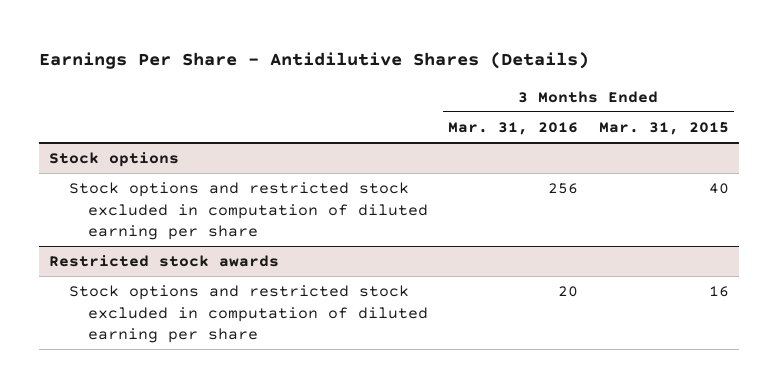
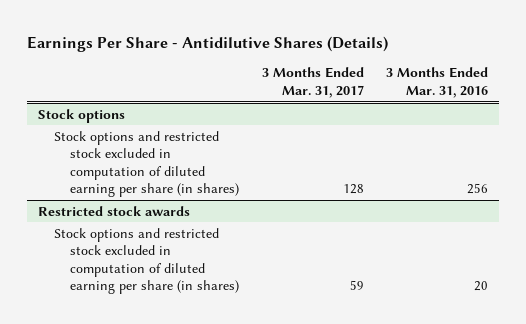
[598,121,729,135] Mar. 31, 2015 -> none
none -> [261,67,364,99] 3 Months Ended Mar. 31, 2017
[68,181,428,241] Stock options and restricted stock excluded in computation of diluted earning per share -> [54,130,240,198] Stock options and restricted stock excluded in computation of diluted earning per share (in shares)
[68,284,428,344] Stock options and restricted stock excluded in computation of diluted earning per share -> [54,227,240,295] Stock options and restricted stock excluded in computation of diluted earning per share (in shares)

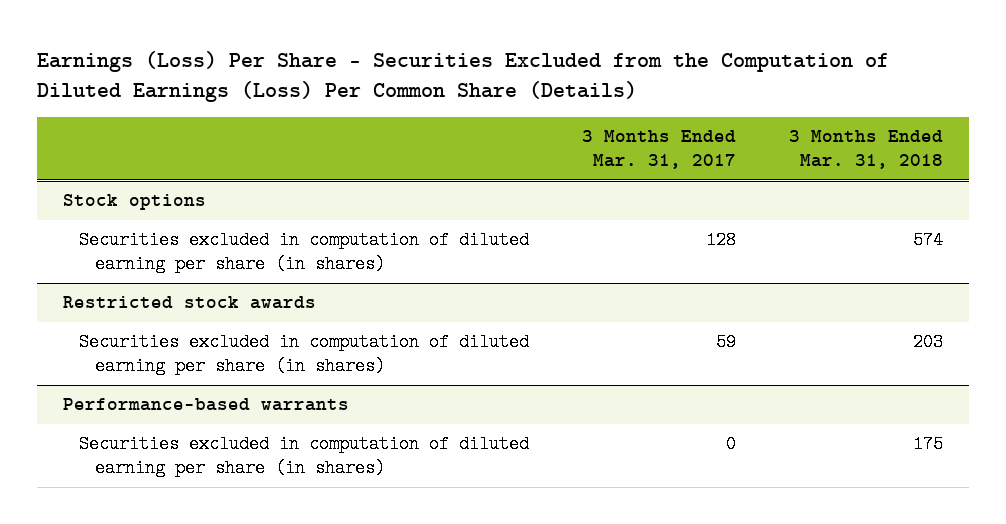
[26,36,388,53] Earnings Per Share - Antidilutive Shares (Details) -> [36,51,889,103] Earnings (Loss) Per Share - Securities Excluded from the Computation of Diluted Earnings (Loss) Per Common Share (Details)
[385,67,488,99] 3 Months Ended Mar. 31, 2016 -> none
none -> [788,130,943,170] 3 Months Ended Mar. 31, 2018
[54,130,240,198] Stock options and restricted stock excluded in computation of diluted earning per share (in shares) -> [79,231,530,274] Securities excluded in computation of diluted earning per share (in shares)
[54,227,240,295] Stock options and restricted stock excluded in computation of diluted earning per share (in shares) -> [79,333,530,376] Securities excluded in computation of diluted earning per share (in shares)
none -> [63,398,350,412] Performance-based warrants
none -> [79,435,530,478] Securities excluded in computation of diluted earning per share (in shares)

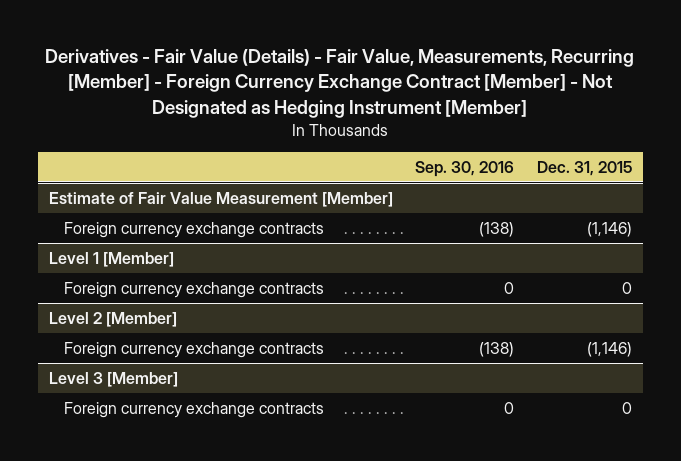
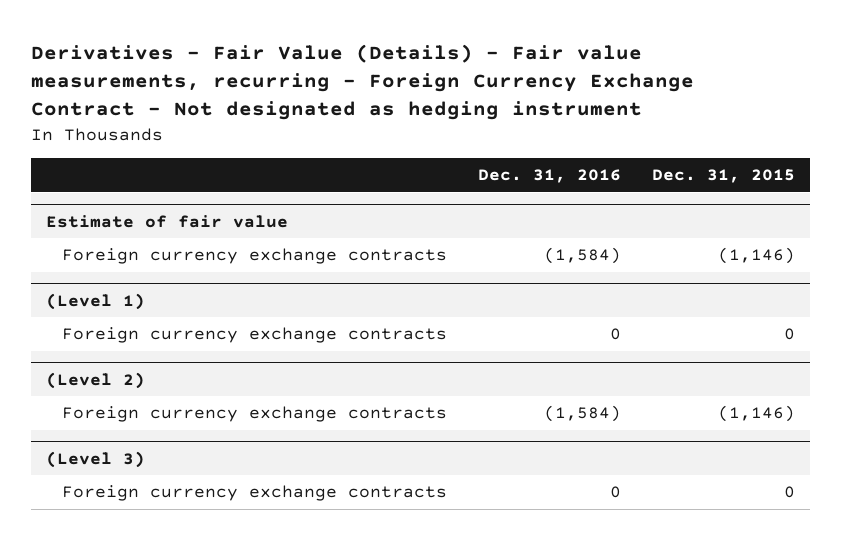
[45,49,635,118] Derivatives - Fair Value (Details) - Fair Value, Measurements, Recurring [Member] - Foreign Currency Exchange Contract [Member] - Not Designated as Hedging Instrument [Member] -> [30,43,694,121] Derivatives - Fair Value (Details) - Fair value measurements, recurring - Foreign Currency Exchange Contract - Not designated as hedging instrument
[415,160,515,177] Sep. 30, 2016 -> none
none -> [477,168,621,183] Dec. 31, 2016
[49,191,394,207] Estimate of Fair Value Measurement [Member] -> [45,214,288,228] Estimate of fair value
[49,251,175,267] Level 1 [Member] -> [45,292,145,310] (Level 1)
[49,311,178,327] Level 2 [Member] -> [45,371,145,389] (Level 2)
[49,371,179,387] Level 3 [Member] -> [45,450,145,468] (Level 3)

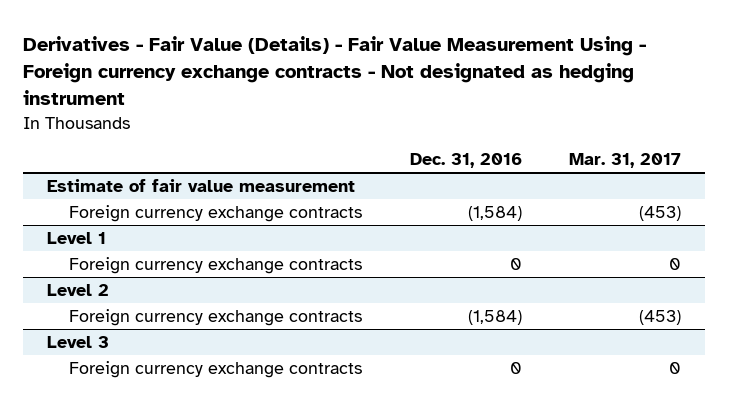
[30,43,694,121] Derivatives - Fair Value (Details) - Fair value measurements, recurring - Foreign Currency Exchange Contract - Not designated as hedging instrument -> [23,35,647,106] Derivatives - Fair Value (Details) - Fair Value Measurement Using - Foreign currency exchange contracts - Not designated as hedging instrument
[651,168,795,183] Dec. 31, 2015 -> none
none -> [569,153,682,169] Mar. 31, 2017
[45,214,288,228] Estimate of fair value -> [47,178,356,192] Estimate of fair value measurement
[45,292,145,310] (Level 1) -> [47,231,107,244] Level 1
[45,371,145,389] (Level 2) -> [47,283,110,296] Level 2
[45,450,145,468] (Level 3) -> [47,335,110,348] Level 3

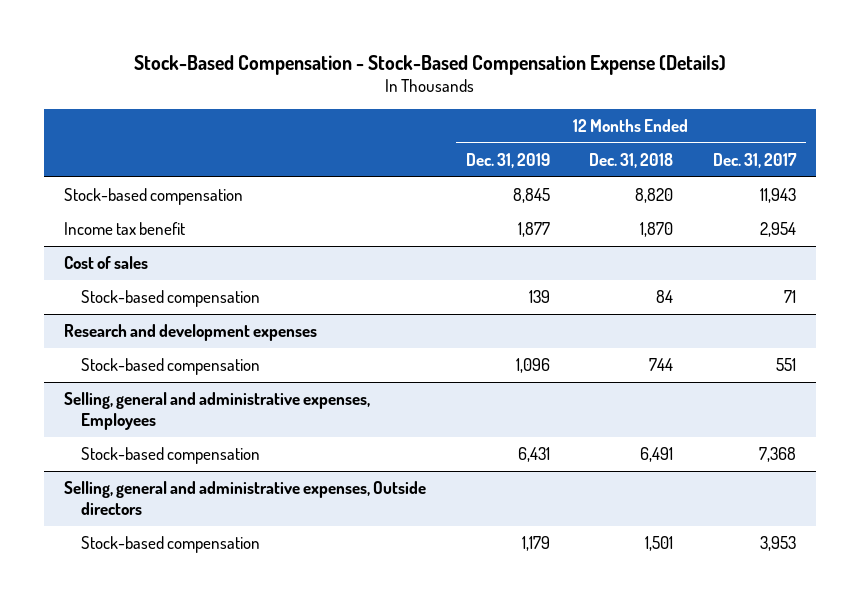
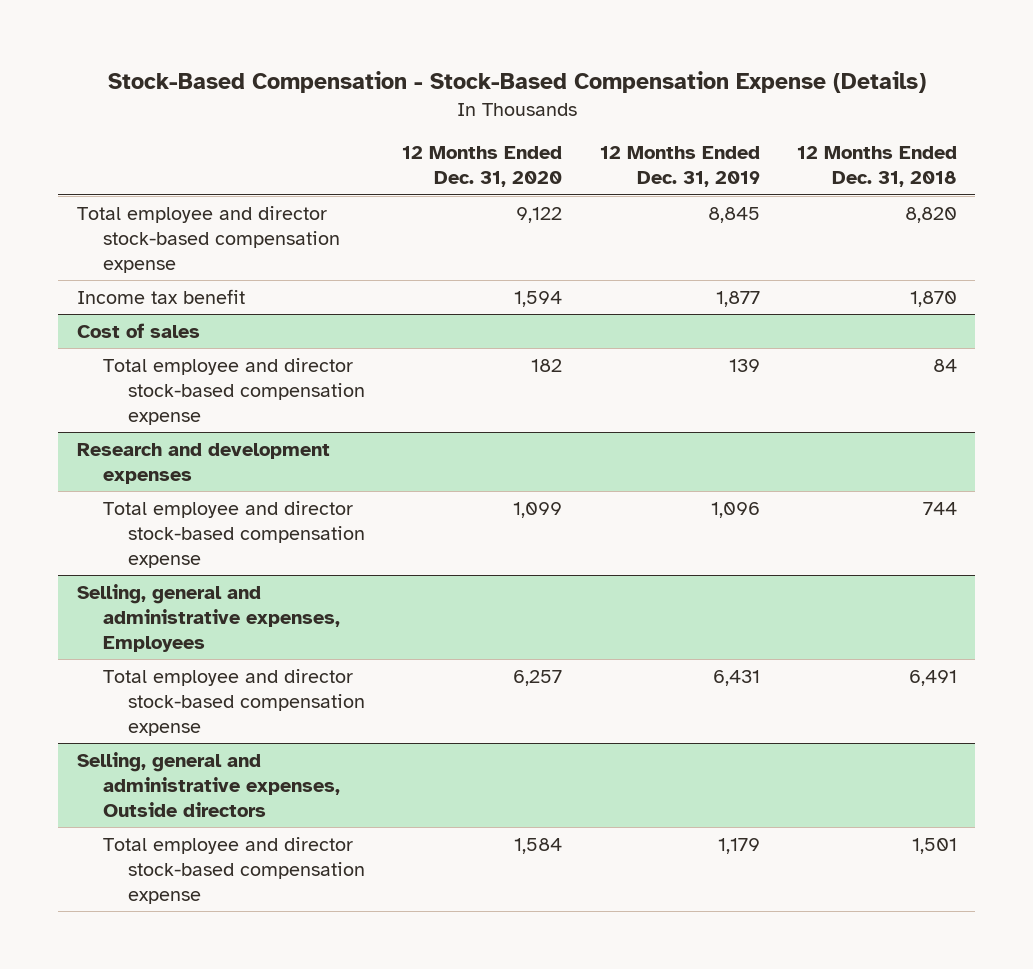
[713,152,798,168] Dec. 31, 2017 -> none
none -> [402,146,563,188] 12 Months Ended Dec. 31, 2020
[63,188,243,206] Stock-based compensation -> [76,205,340,273] Total employee and director stock-based compensation expense
[81,290,261,308] Stock-based compensation -> [102,357,366,425] Total employee and director stock-based compensation expense
[81,358,261,376] Stock-based compensation -> [102,500,366,568] Total employee and director stock-based compensation expense
[81,447,261,465] Stock-based compensation -> [102,668,366,736] Total employee and director stock-based compensation expense
[81,536,261,554] Stock-based compensation -> [102,836,366,904] Total employee and director stock-based compensation expense

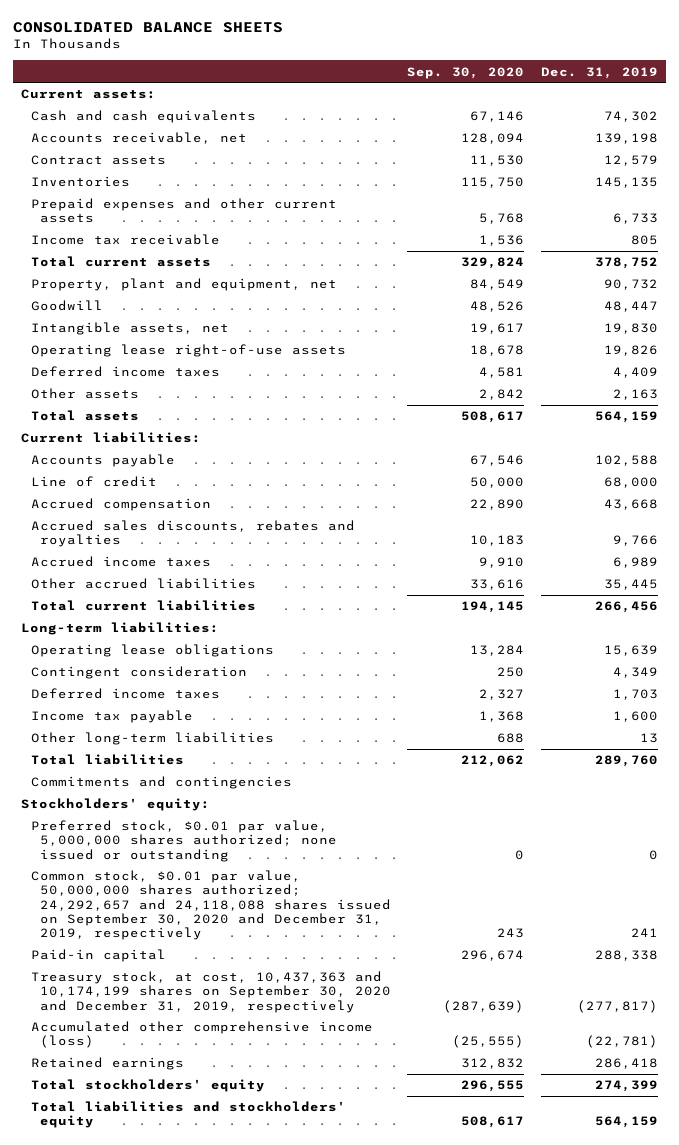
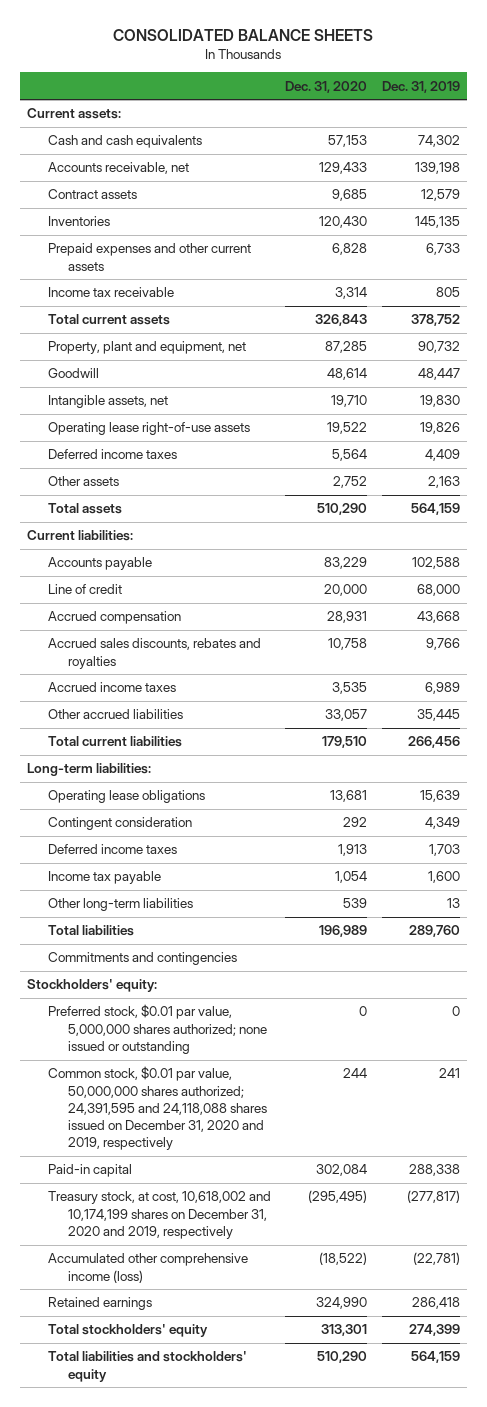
[407,66,525,79] Sep. 30, 2020 -> none
none -> [285,80,368,93] Dec. 31, 2020
[30,870,391,941] Common stock, $0.01 par value, 50,000,000 shares authorized; 24,292,657 and 24,118,088 shares issued on September 30, 2020 and December 31, 2019, respectively -> [47,1066,268,1151] Common stock, $0.01 par value, 50,000,000 shares authorized; 24,391,595 and 24,118,088 shares issued on December 31, 2020 and 2019, respectively
[30,971,391,1013] Treasury stock, at cost, 10,437,363 and 10,174,199 shares on September 30, 2020 and December 31, 2019, respectively -> [47,1191,271,1239] Treasury stock, at cost, 10,618,002 and 10,174,199 shares on December 31, 2020 and 2019, respectively

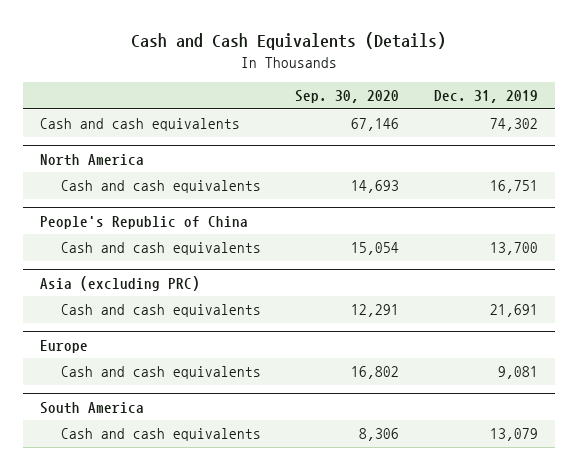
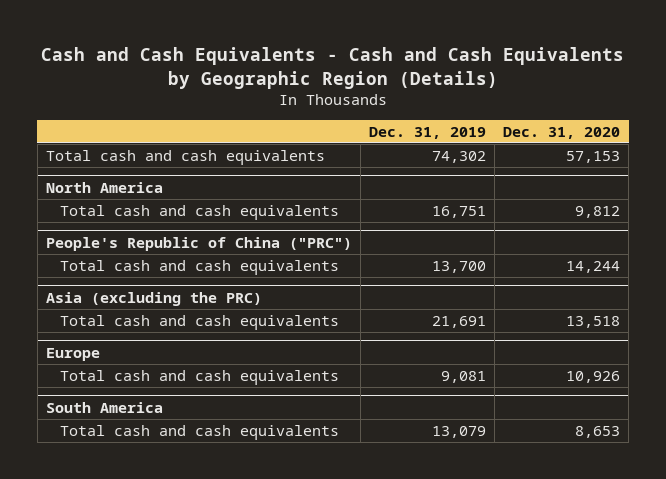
[130,32,446,51] Cash and Cash Equivalents (Details) -> [41,46,625,89] Cash and Cash Equivalents - Cash and Cash Equivalents by Geographic Region (Details)
[295,90,400,104] Sep. 30, 2020 -> none
none -> [503,126,621,139] Dec. 31, 2020
[40,118,241,132] Cash and cash equivalents -> [45,149,325,165] Total cash and cash equivalents
[60,180,261,194] Cash and cash equivalents -> [59,204,339,220] Total cash and cash equivalents
[40,216,249,230] People's Republic of China -> [45,236,352,251] People's Republic of China ("PRC")
[60,242,261,256] Cash and cash equivalents -> [59,259,339,275] Total cash and cash equivalents
[40,276,201,292] Asia (excluding PRC) -> [45,291,262,306] Asia (excluding the PRC)
[60,304,261,318] Cash and cash equivalents -> [59,314,339,330] Total cash and cash equivalents
[60,366,261,380] Cash and cash equivalents -> [59,369,339,385] Total cash and cash equivalents
[60,428,261,442] Cash and cash equivalents -> [59,424,339,440] Total cash and cash equivalents

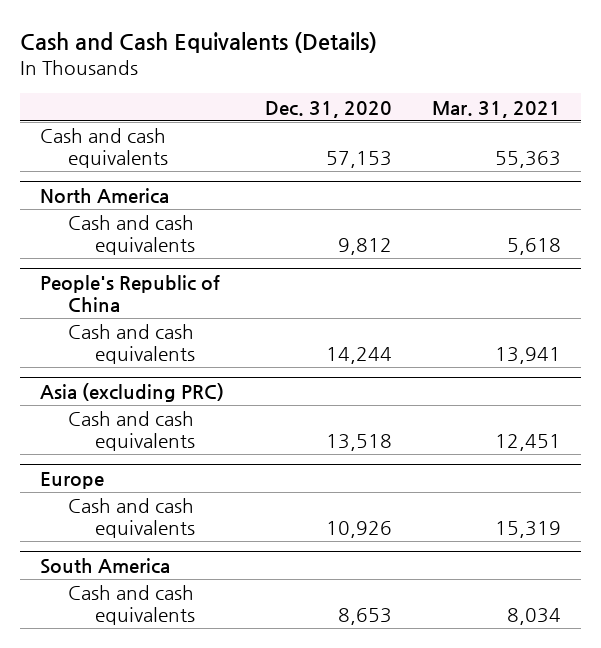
[41,46,625,89] Cash and Cash Equivalents - Cash and Cash Equivalents by Geographic Region (Details) -> [19,31,377,53] Cash and Cash Equivalents (Details)
[369,126,487,139] Dec. 31, 2019 -> none
none -> [432,100,562,118] Mar. 31, 2021
[45,149,325,165] Total cash and cash equivalents -> [39,128,168,169] Cash and cash equivalents
[59,204,339,220] Total cash and cash equivalents -> [67,215,196,256] Cash and cash equivalents
[45,236,352,251] People's Republic of China ("PRC") -> [39,275,220,313] People's Republic of China
[59,259,339,275] Total cash and cash equivalents -> [67,324,196,365] Cash and cash equivalents
[45,291,262,306] Asia (excluding the PRC) -> [39,383,224,403] Asia (excluding PRC)
[59,314,339,330] Total cash and cash equivalents -> [67,411,196,452] Cash and cash equivalents
[59,369,339,385] Total cash and cash equivalents -> [67,498,196,539] Cash and cash equivalents
[59,424,339,440] Total cash and cash equivalents -> [67,585,196,626] Cash and cash equivalents

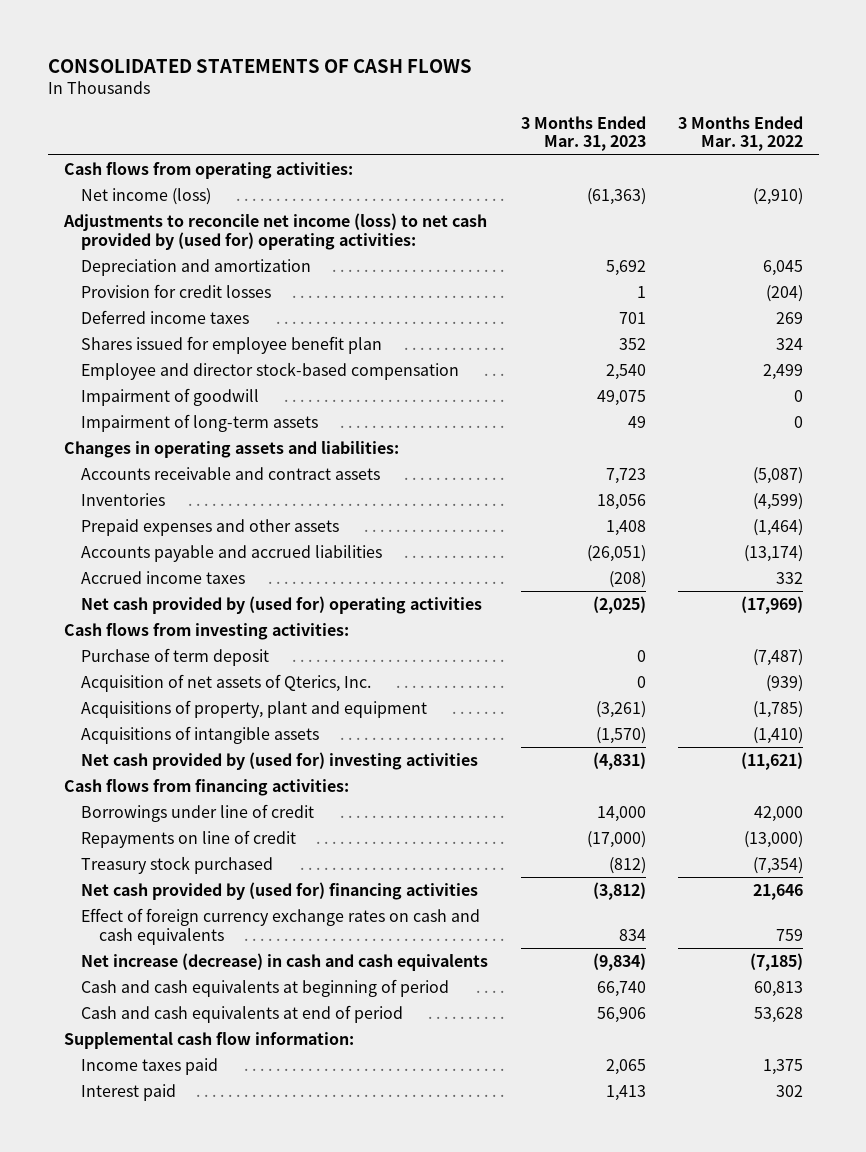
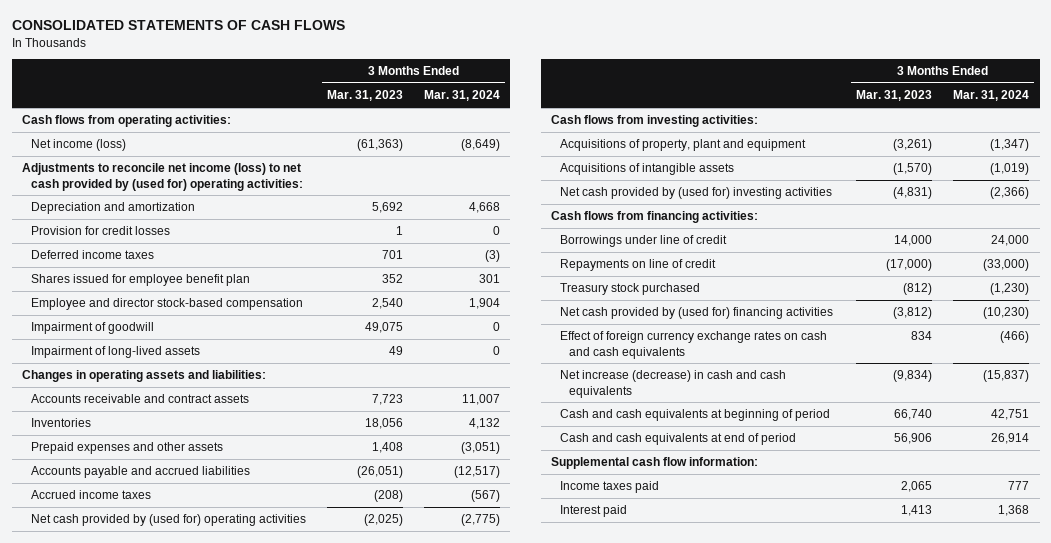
[677,115,803,152] 3 Months Ended Mar. 31, 2022 -> none
none -> [424,90,501,102] Mar. 31, 2024
[81,413,319,432] Impairment of long-term assets -> [31,346,201,359] Impairment of long-lived assets
[81,647,270,666] Purchase of term deposit -> none
[81,673,372,692] Acquisition of net assets of Qterics, Inc. -> none

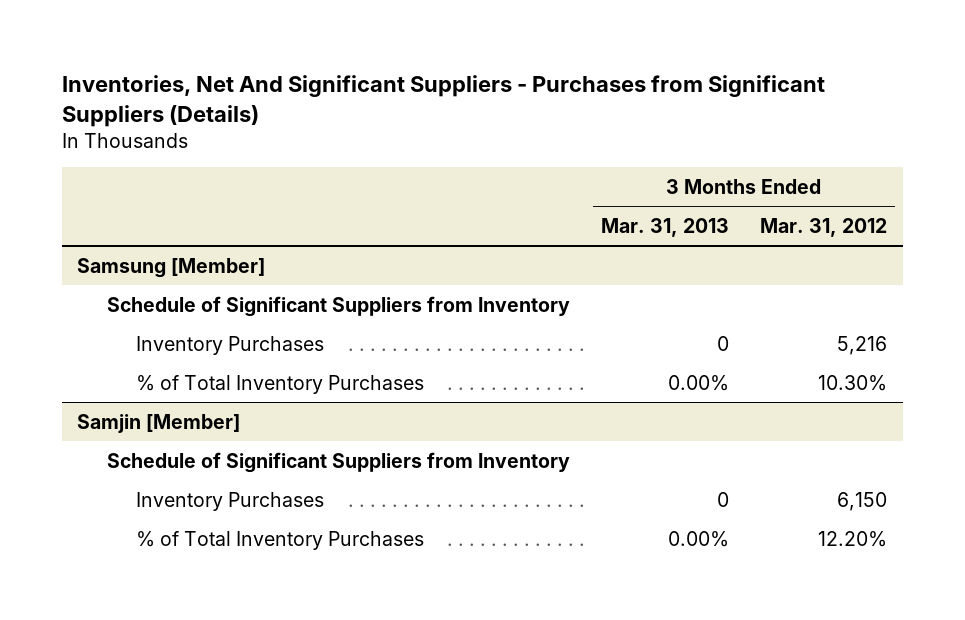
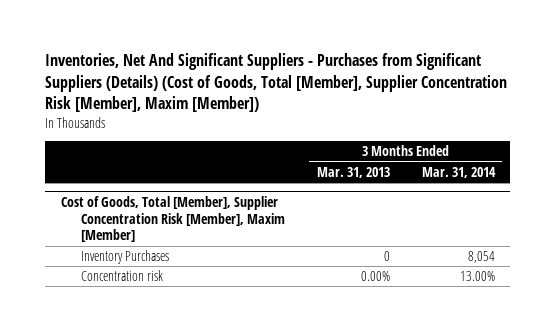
[61,74,825,127] Inventories, Net And Significant Suppliers - Purchases from Significant Suppliers (Details) -> [44,53,507,112] Inventories, Net And Significant Suppliers - Purchases from Significant Suppliers (Details) (Cost of Goods, Total [Member], Supplier Concentration Risk [Member], Maxim [Member])
[760,217,888,237] Mar. 31, 2012 -> none
none -> [421,166,496,178] Mar. 31, 2014
[77,257,266,278] Samsung [Member] -> none
[106,295,570,317] Schedule of Significant Suppliers from Inventory -> none
[136,335,325,355] Inventory Purchases -> none
[136,374,425,394] % of Total Inventory Purchases -> none
[77,413,241,433] Samjin [Member] -> none
[106,451,570,473] Schedule of Significant Suppliers from Inventory -> none
none -> [60,195,286,243] Cost of Goods, Total [Member], Supplier Concentration Risk [Member], Maxim [Member]
[136,530,425,550] % of Total Inventory Purchases -> none
none -> [81,270,164,282] Concentration risk

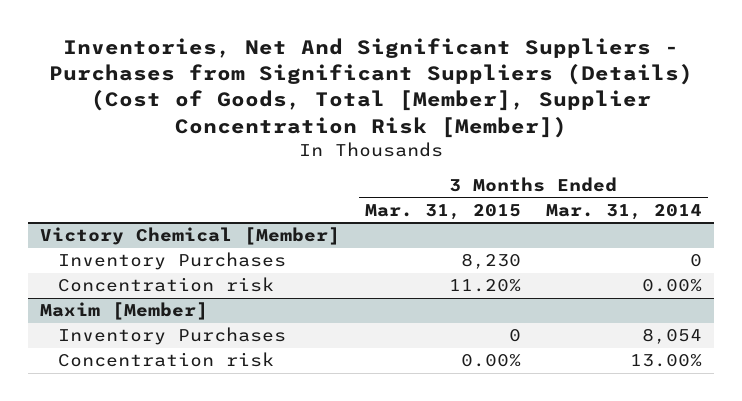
[44,53,507,112] Inventories, Net And Significant Suppliers - Purchases from Significant Suppliers (Details) (Cost of Goods, Total [Member], Supplier Concentration Risk [Member], Maxim [Member]) -> [48,37,693,138] Inventories, Net And Significant Suppliers - Purchases from Significant Suppliers (Details) (Cost of Goods, Total [Member], Supplier Concentration Risk [Member])
[316,166,390,178] Mar. 31, 2013 -> none
none -> [364,203,521,220] Mar. 31, 2015
[60,195,286,243] Cost of Goods, Total [Member], Supplier Concentration Risk [Member], Maxim [Member] -> none
none -> [40,227,341,246] Victory Chemical [Member]
none -> [58,252,287,271] Inventory Purchases
none -> [58,277,275,293] Concentration risk
none -> [40,302,209,321] Maxim [Member]

